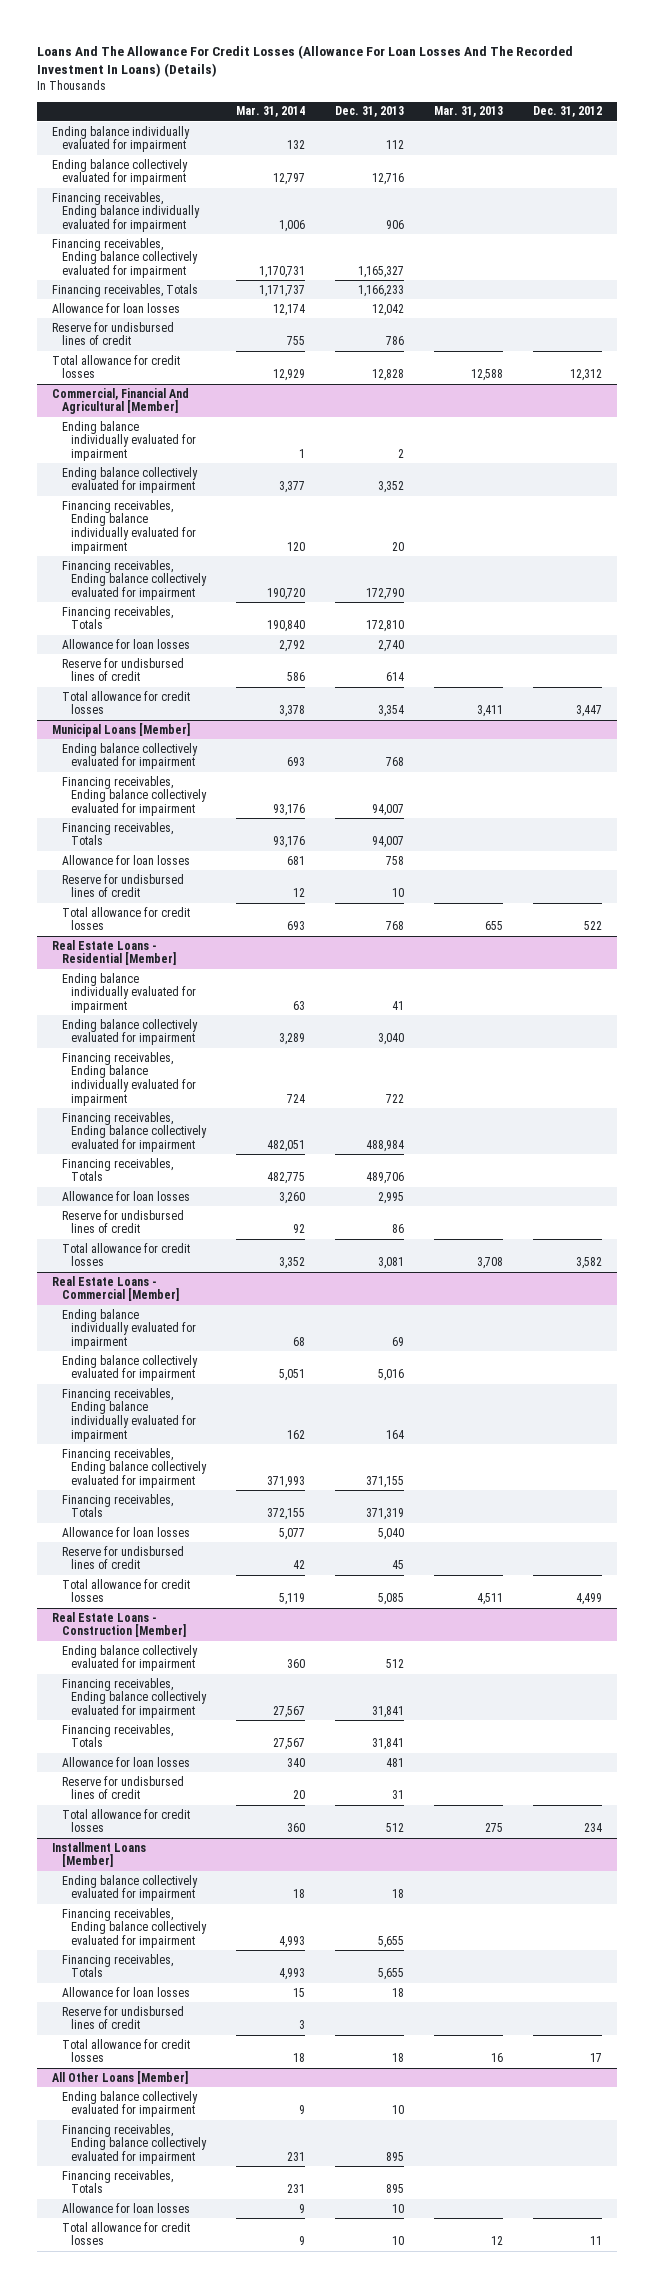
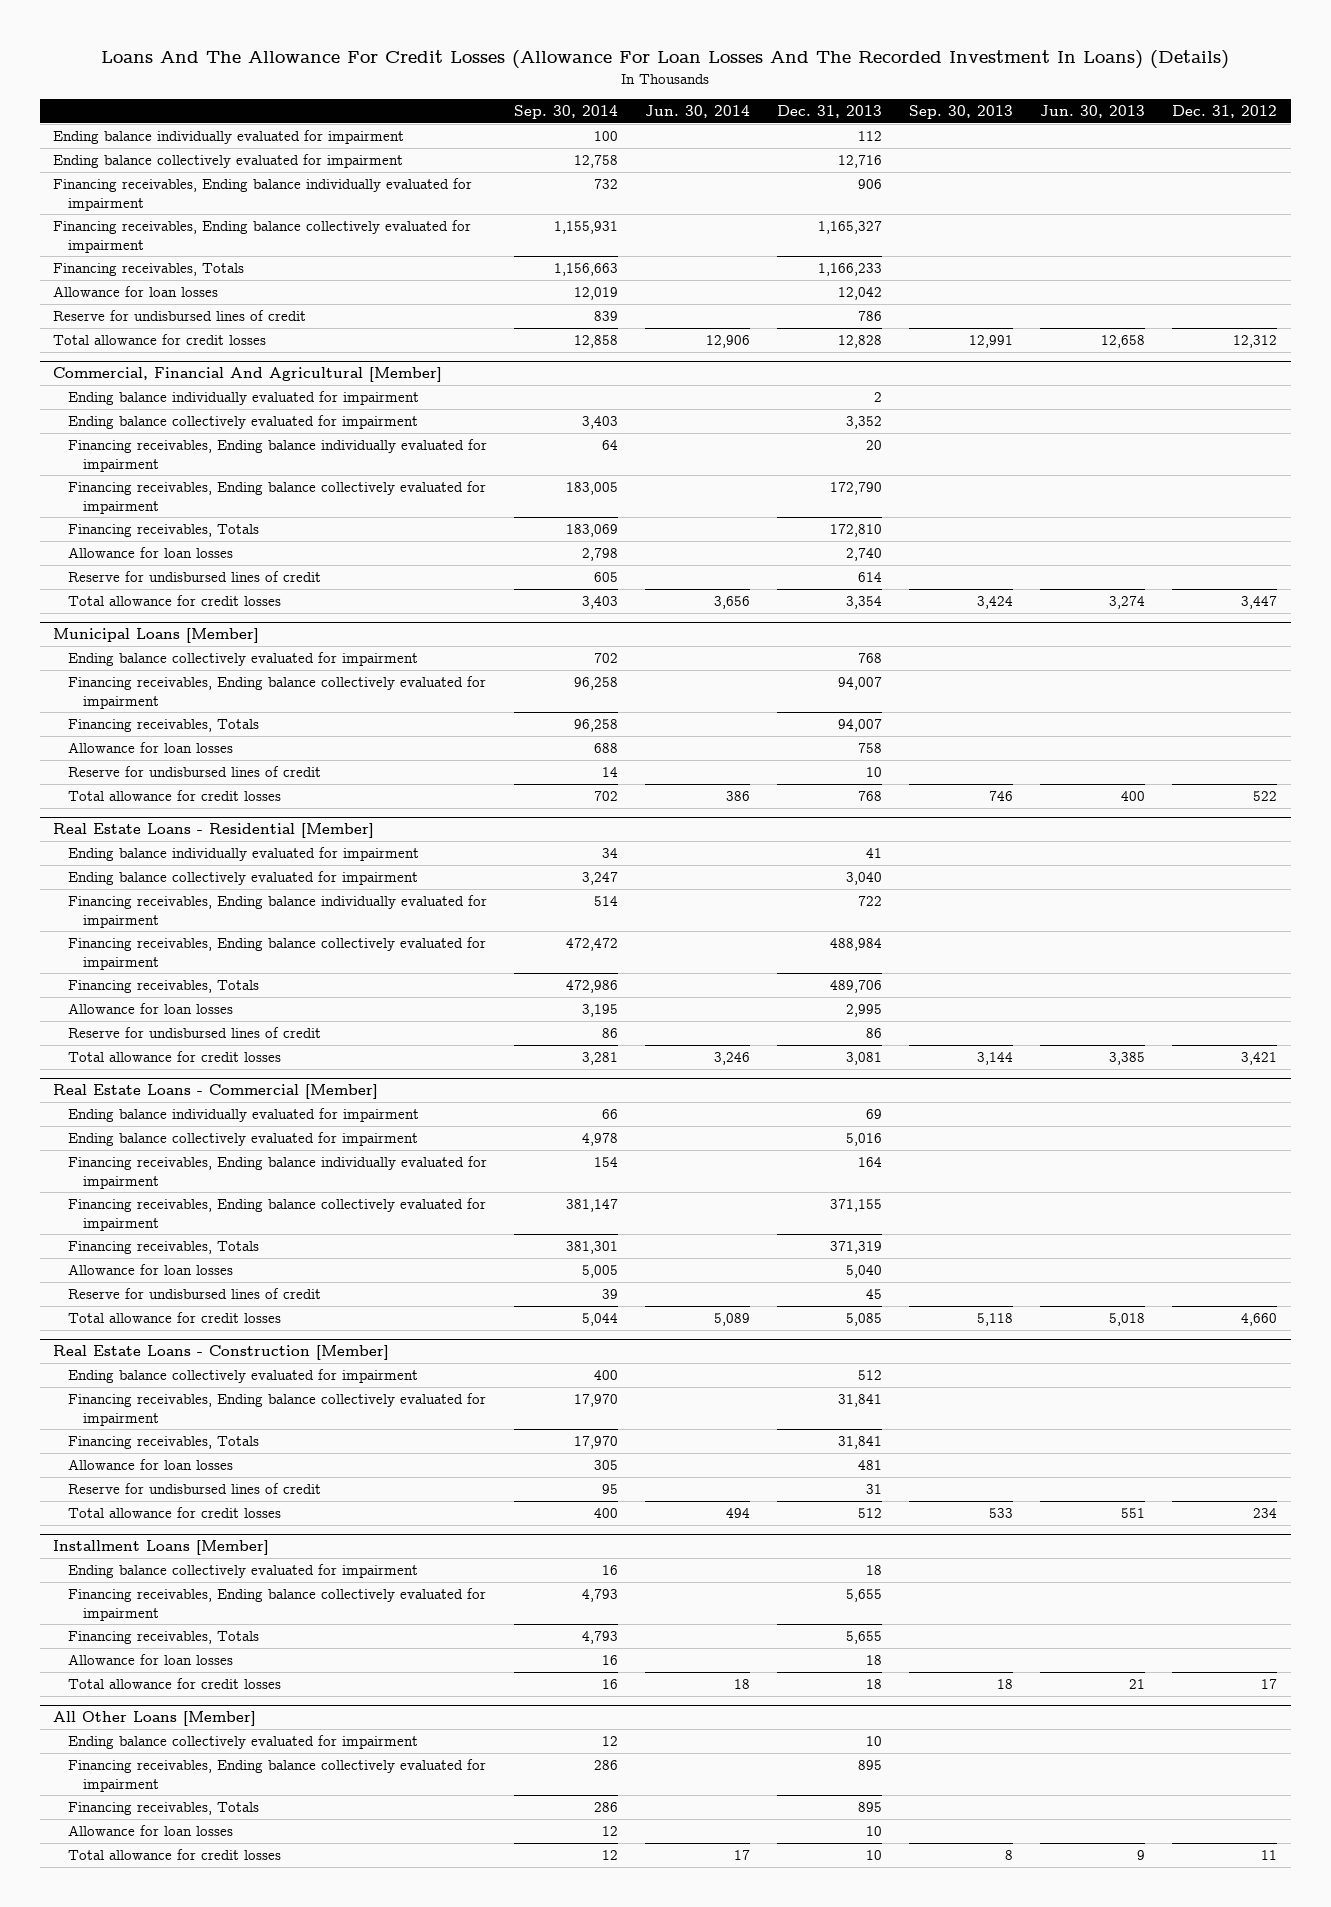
[236,106,306,118] Mar. 31, 2014 -> none
[434,106,504,118] Mar. 31, 2013 -> none
none -> [514,105,619,120] Sep. 30, 2014
none -> [645,105,751,119] Jun. 30, 2014
none -> [909,105,1014,120] Sep. 30, 2013
none -> [1040,105,1146,119] Jun. 30, 2013
[576,1257,603,1270] 3,582 -> [1241,1052,1278,1066] 3,421
[576,1593,603,1606] 4,499 -> [1241,1313,1278,1327] 4,660
[61,2005,184,2030] Reserve for undisbursed lines of credit -> none

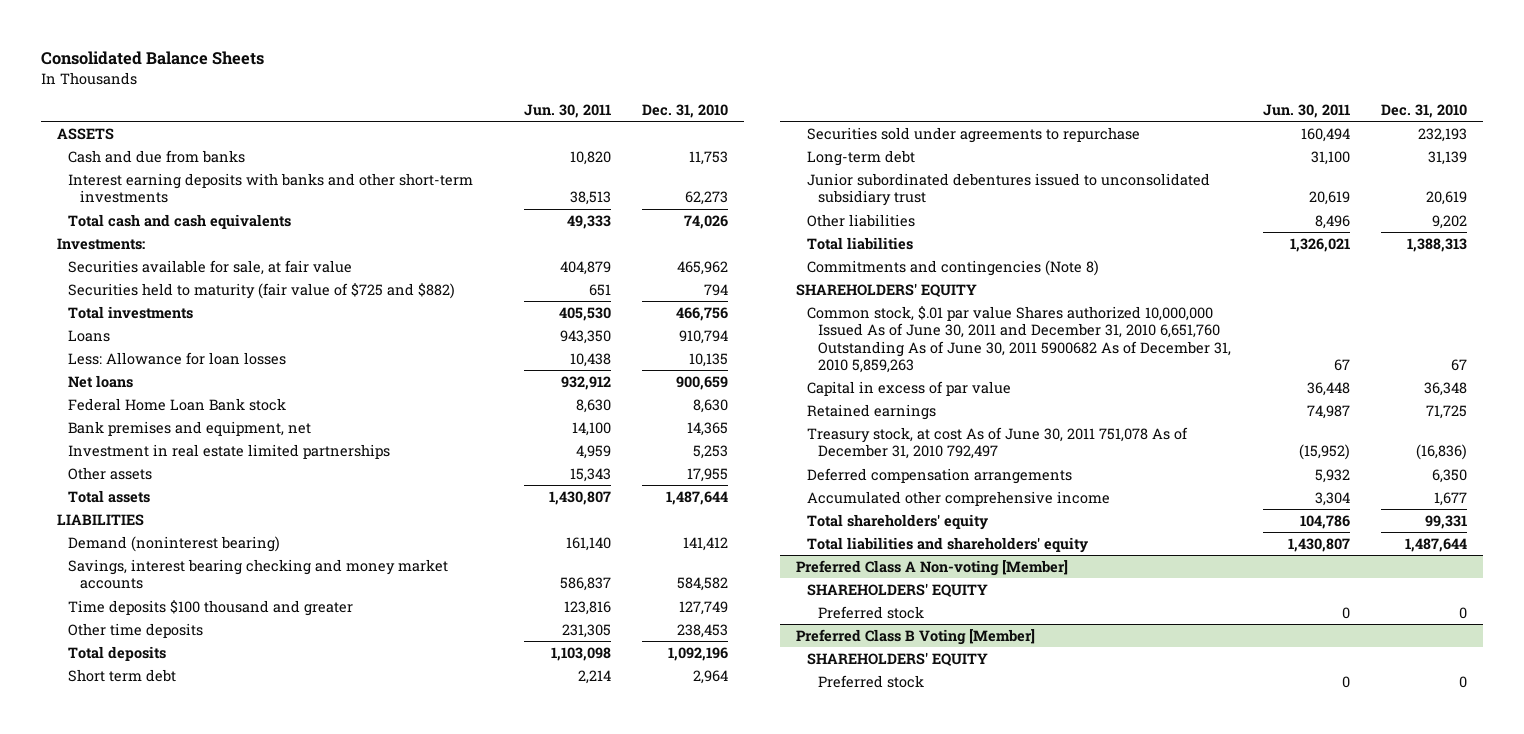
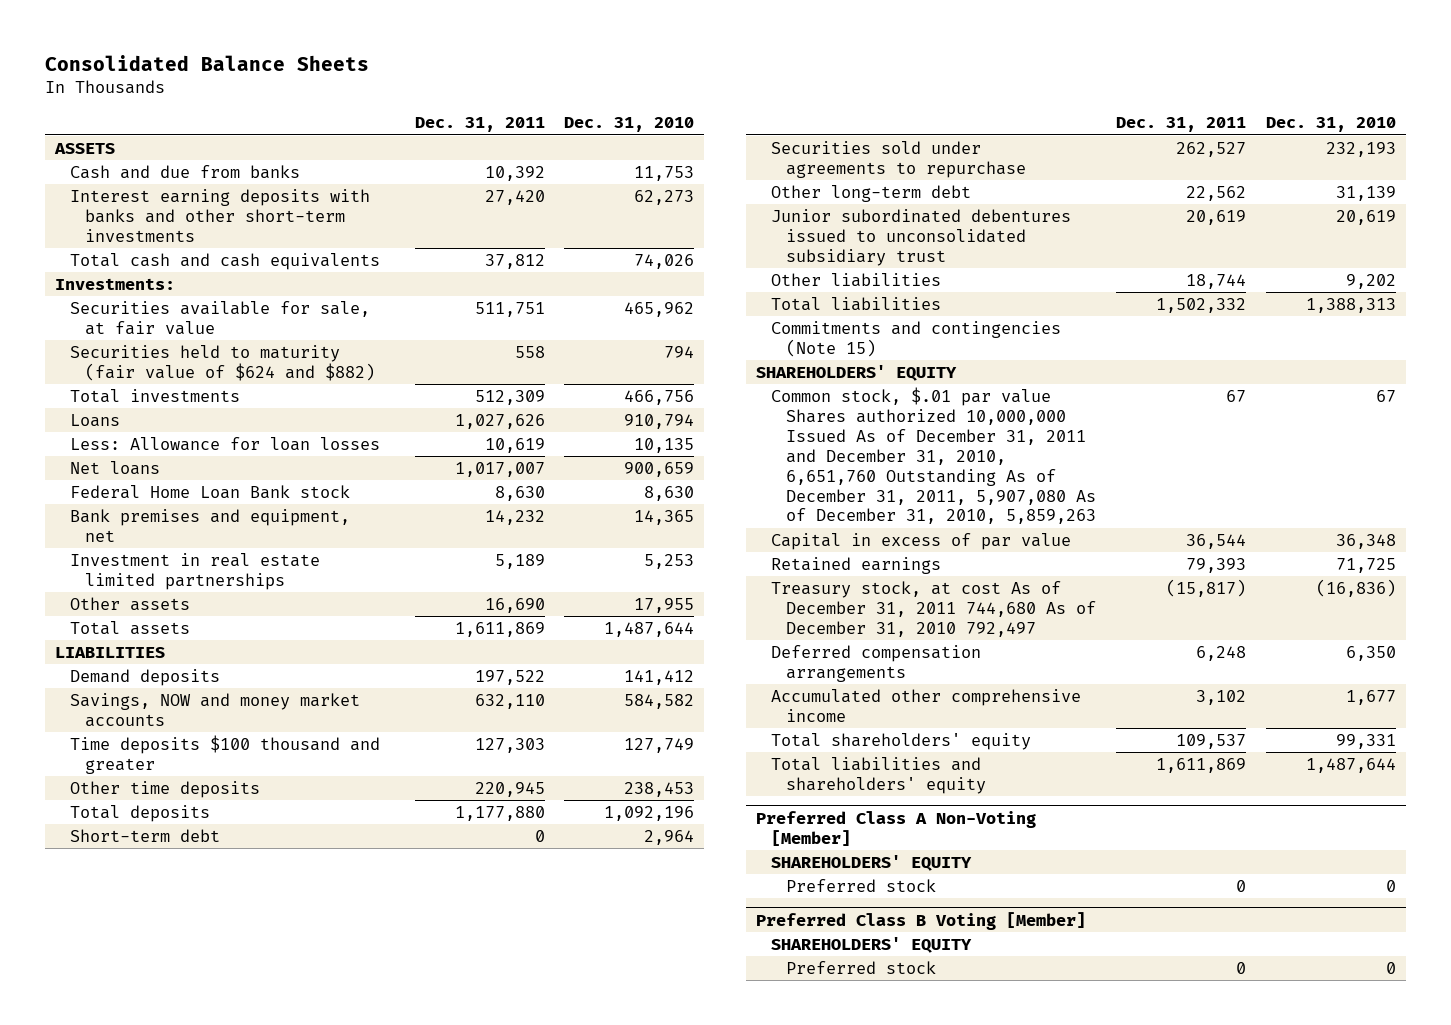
[523,103,611,118] Jun. 30, 2011 -> none
none -> [414,117,545,133] Dec. 31, 2011
[68,282,456,299] Securities held to maturity (fair value of $725 and $882) -> [69,345,375,382] Securities held to maturity (fair value of $624 and $882)
[68,535,281,552] Demand (noninterest bearing) -> [69,669,220,687] Demand deposits
[68,558,449,590] Savings, interest bearing checking and money market accounts -> [69,693,360,728] Savings, NOW and money market accounts
[68,668,177,682] Short term debt -> [69,829,220,843] Short-term debt
[807,149,916,166] Long-term debt -> [771,185,972,203] Other long-term debt
[807,259,1100,276] Commitments and contingencies (Note 8) -> [771,321,1062,358] Commitments and contingencies (Note 15)
[807,305,1232,373] Common stock, $.01 par value Shares authorized 10,000,000 Issued As of June 30, 2011 and December 31, 2010 6,651,760 Outstanding As of June 30, 2011 5900682 As of December 31, 2010 5,859,263 -> [771,387,1097,525] Common stock, $.01 par value Shares authorized 10,000,000 Issued As of December 31, 2011 and December 31, 2010, 6,651,760 Outstanding As of December 31, 2011, 5,907,080 As of December 31, 2010, 5,859,263
[807,426,1189,460] Treasury stock, at cost As of June 30, 2011 751,078 As of December 31, 2010 792,497 -> [771,581,1097,637] Treasury stock, at cost As of December 31, 2011 744,680 As of December 31, 2010 792,497
[795,559,1068,576] Preferred Class A Non-voting [Member] -> [756,811,1037,846] Preferred Class A Non-Voting [Member]

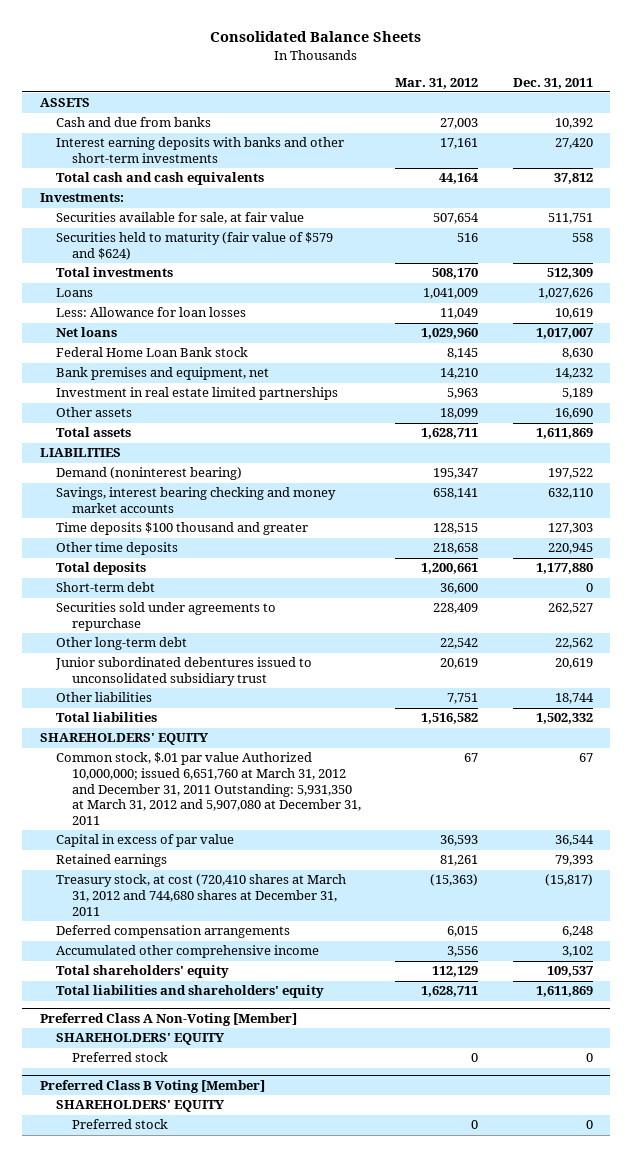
[564,117,695,133] Dec. 31, 2010 -> none
none -> [395,77,479,89] Mar. 31, 2012
[69,345,375,382] Securities held to maturity (fair value of $624 and $882) -> [55,232,333,260] Securities held to maturity (fair value of $579 and $624)
[69,669,220,687] Demand deposits -> [55,467,242,481] Demand (noninterest bearing)
[69,693,360,728] Savings, NOW and money market accounts -> [55,487,336,513] Savings, interest bearing checking and money market accounts
[771,321,1062,358] Commitments and contingencies (Note 15) -> none
[771,387,1097,525] Common stock, $.01 par value Shares authorized 10,000,000 Issued As of December 31, 2011 and December 31, 2010, 6,651,760 Outstanding As of December 31, 2011, 5,907,080 As of December 31, 2010, 5,859,263 -> [55,752,362,825] Common stock, $.01 par value Authorized 10,000,000; issued 6,651,760 at March 31, 2012 and December 31, 2011 Outstanding: 5,931,350 at March 31, 2012 and 5,907,080 at December 31, 2011
[771,581,1097,637] Treasury stock, at cost As of December 31, 2011 744,680 As of December 31, 2010 792,497 -> [55,874,346,916] Treasury stock, at cost (720,410 shares at March 31, 2012 and 744,680 shares at December 31, 2011

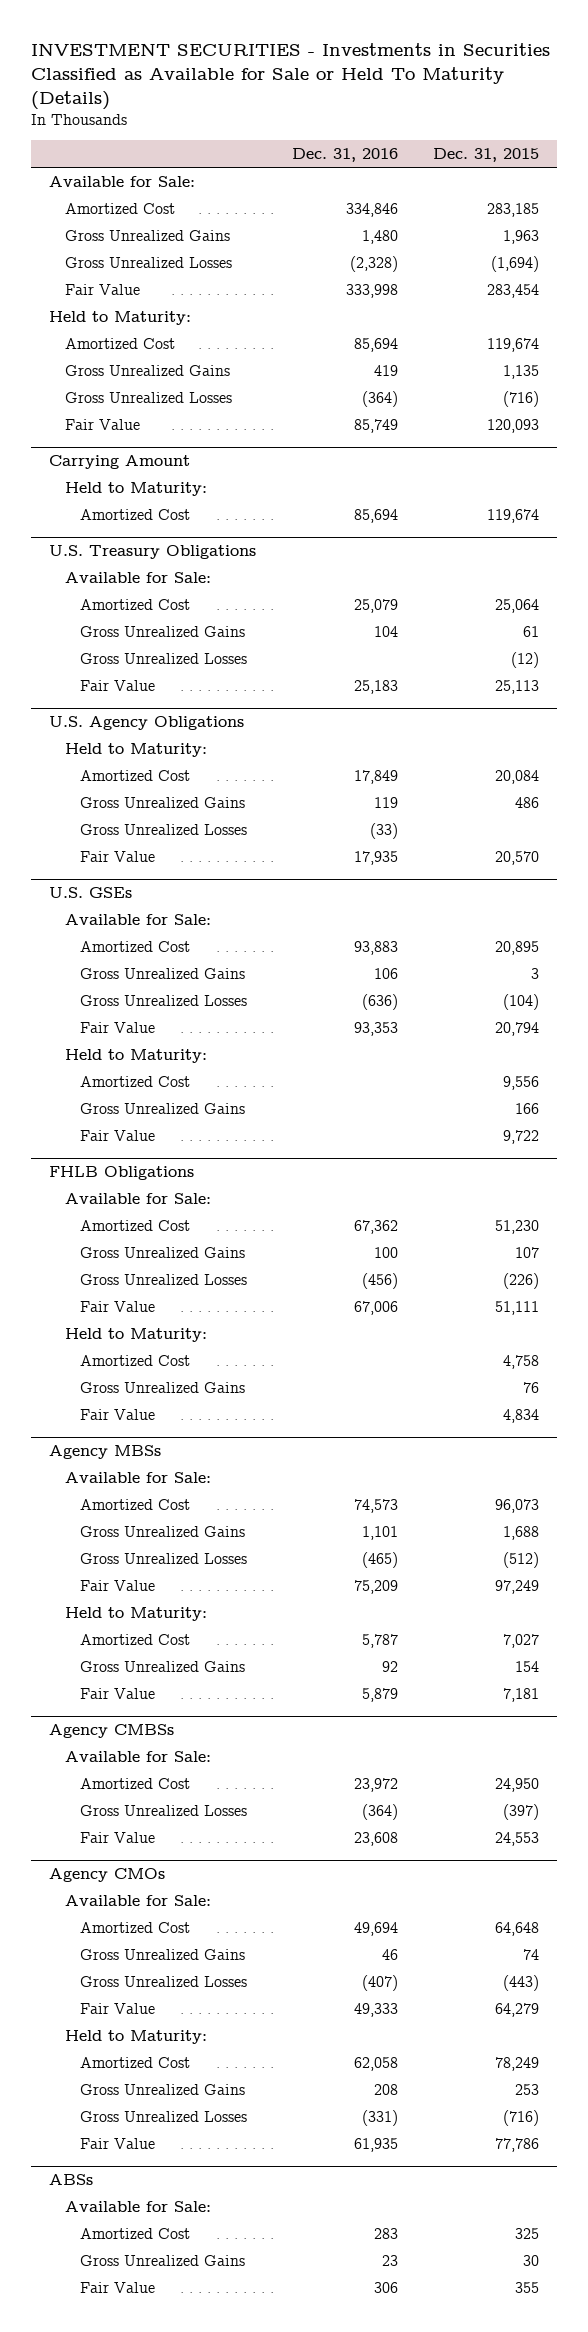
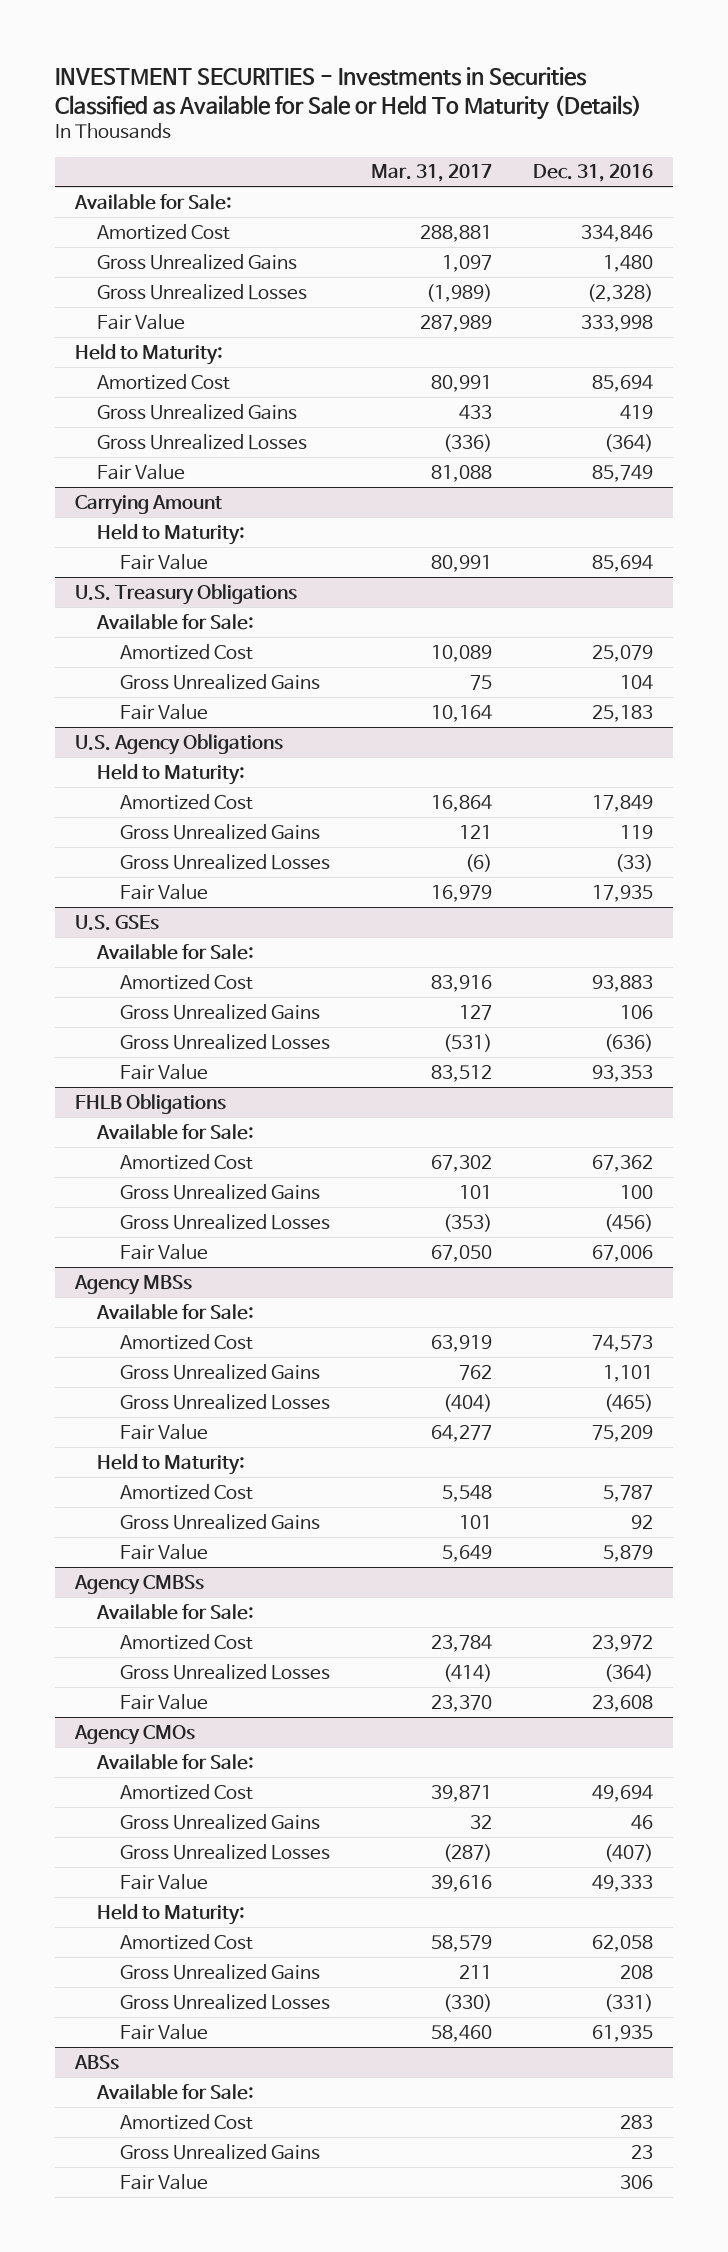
[433,147,540,162] Dec. 31, 2015 -> none
none -> [370,164,492,183] Mar. 31, 2017
[80,508,191,520] Amortized Cost -> [119,553,208,570] Fair Value
[80,652,248,664] Gross Unrealized Losses -> none
[64,1048,207,1063] Held to Maturity: -> none
[80,1075,191,1087] Amortized Cost -> none
[80,1102,246,1114] Gross Unrealized Gains -> none
[80,1129,156,1141] Fair Value -> none
[64,1327,207,1342] Held to Maturity: -> none
[80,1354,191,1366] Amortized Cost -> none
[80,1381,246,1393] Gross Unrealized Gains -> none
[80,1408,156,1420] Fair Value -> none

